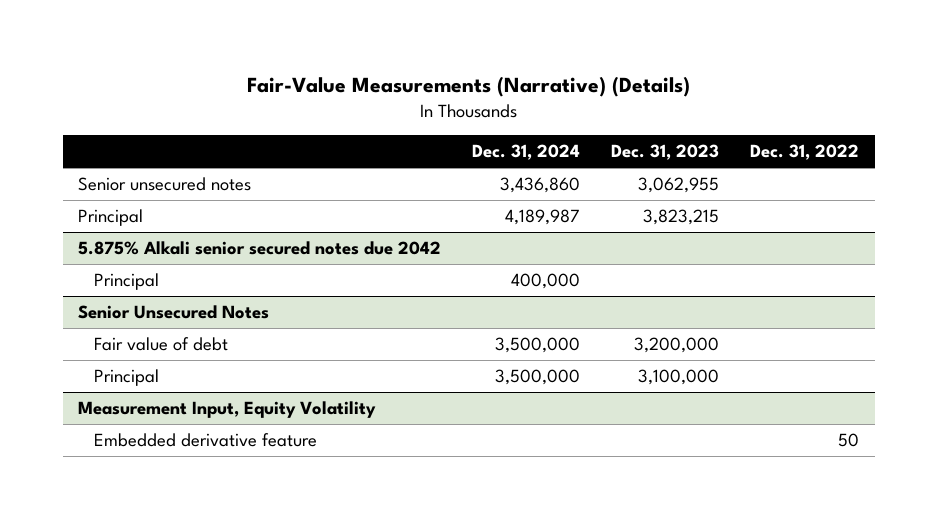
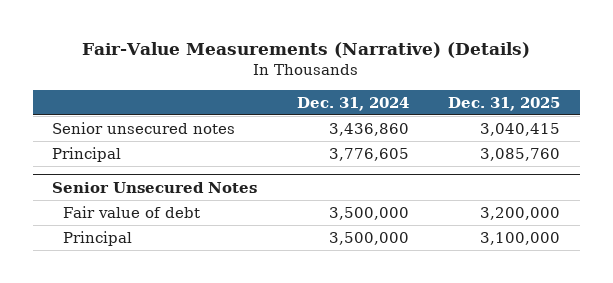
[611,144,720,161] Dec. 31, 2023 -> none
[750,144,860,161] Dec. 31, 2022 -> none
none -> [448,96,561,111] Dec. 31, 2025
[78,241,442,256] 5.875% Alkali senior secured notes due 2042 -> none
[94,273,160,291] Principal -> none
[505,209,581,226] 4,189,987 -> [328,147,409,161] 3,776,605
[78,401,377,419] Measurement Input, Equity Volatility -> none
[94,433,318,448] Embedded derivative feature -> none

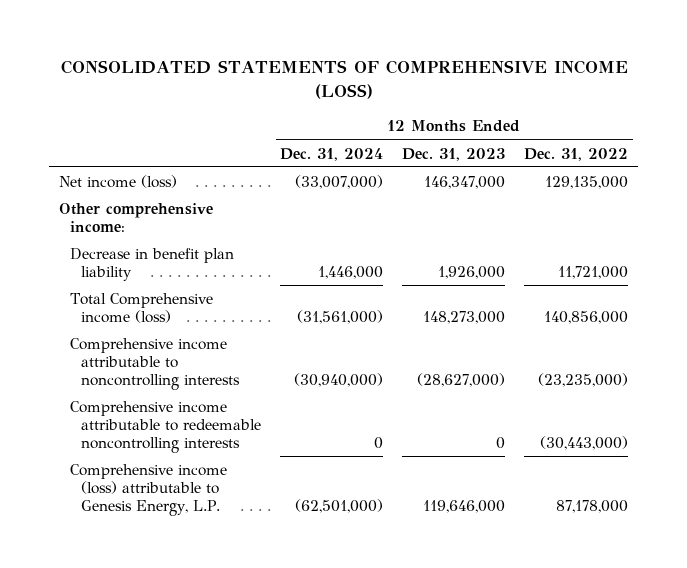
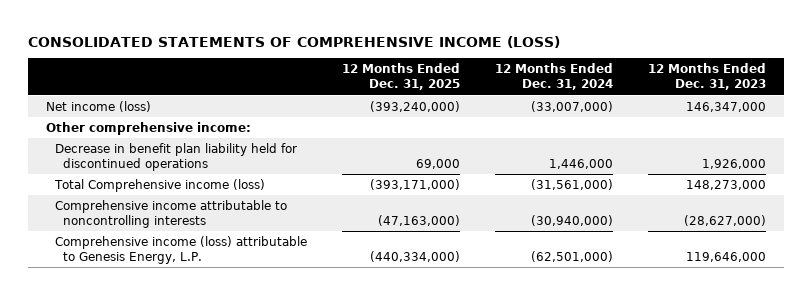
[524,147,629,161] Dec. 31, 2022 -> none
none -> [341,63,460,91] 12 Months Ended Dec. 31, 2025
[70,247,235,281] Decrease in benefit plan liability -> [54,142,297,171] Decrease in benefit plan liability held for discontinued operations
[70,400,262,454] Comprehensive income attributable to redeemable noncontrolling interests -> none

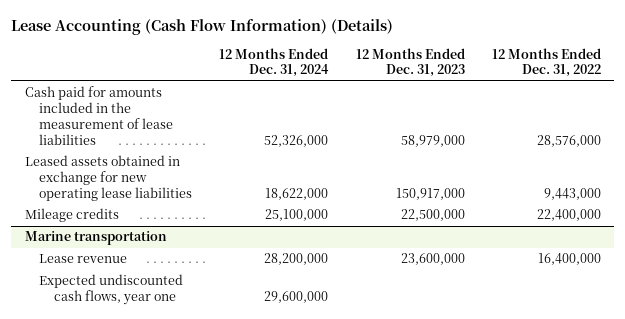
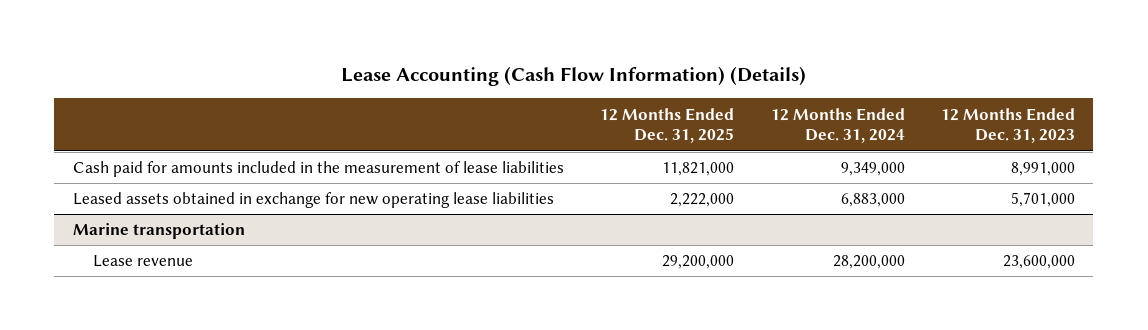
[491,47,601,78] 12 Months Ended Dec. 31, 2022 -> none
none -> [600,107,735,144] 12 Months Ended Dec. 31, 2025
[24,208,119,223] Mileage credits -> none
[264,135,329,148] 52,326,000 -> [840,162,905,177] 9,349,000
[400,135,465,148] 58,979,000 -> [1010,162,1075,177] 8,991,000
[265,188,329,201] 18,622,000 -> [840,193,905,208] 6,883,000
[395,188,465,201] 150,917,000 -> [1010,192,1075,208] 5,701,000
[39,274,184,306] Expected undiscounted cash flows, year one -> none

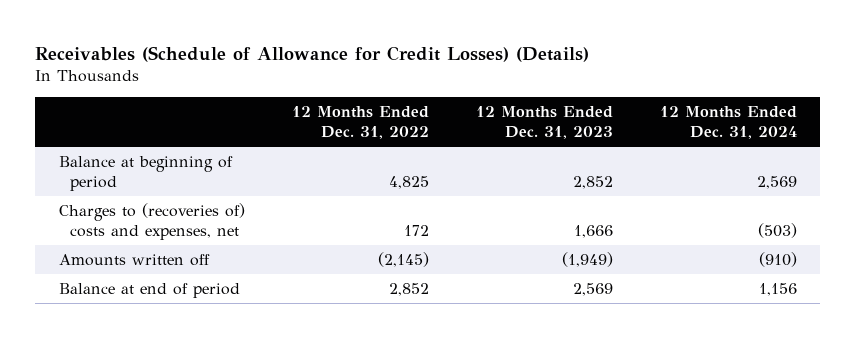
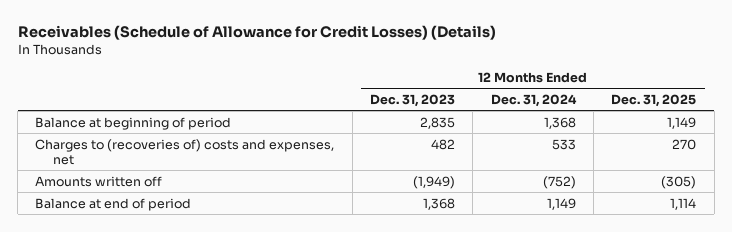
[291,106,429,140] 12 Months Ended Dec. 31, 2022 -> none
none -> [611,94,697,108] Dec. 31, 2025
[572,175,613,189] 2,852 -> [420,116,456,129] 2,835
[756,175,797,189] 2,569 -> [543,116,576,129] 1,368
[573,224,613,238] 1,666 -> [431,138,456,150] 482
[757,222,797,238] (503) -> [551,138,576,150] 533
[758,251,797,267] (910) -> [542,175,576,189] (752)
[572,282,613,296] 2,569 -> [423,197,456,210] 1,368
[758,282,797,296] 1,156 -> [546,197,576,210] 1,149

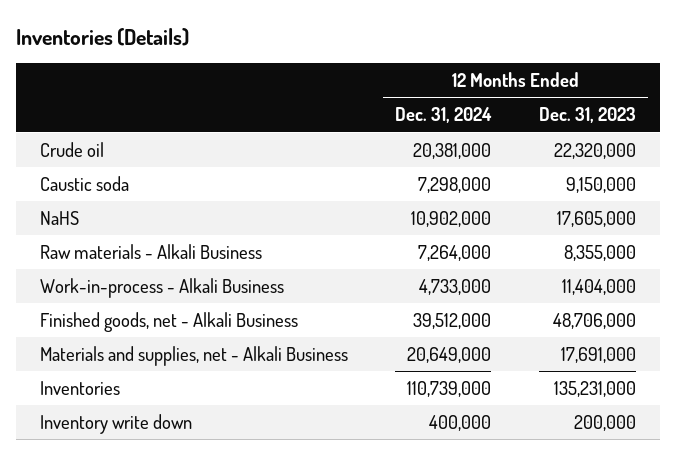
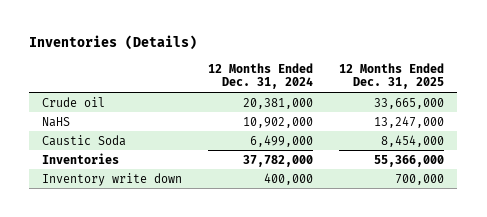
[538,107,636,124] Dec. 31, 2023 -> none
none -> [339,62,445,90] 12 Months Ended Dec. 31, 2025
[39,175,129,191] Caustic soda -> none
[39,243,262,259] Raw materials - Alkali Business -> none
[39,277,284,298] Work-in-process - Alkali Business -> none
[39,311,298,332] Finished goods, net - Alkali Business -> none
[39,345,348,366] Materials and supplies, net - Alkali Business -> none
none -> [42,134,127,146] Caustic Soda
[407,380,492,397] 110,739,000 -> [243,154,314,167] 37,782,000

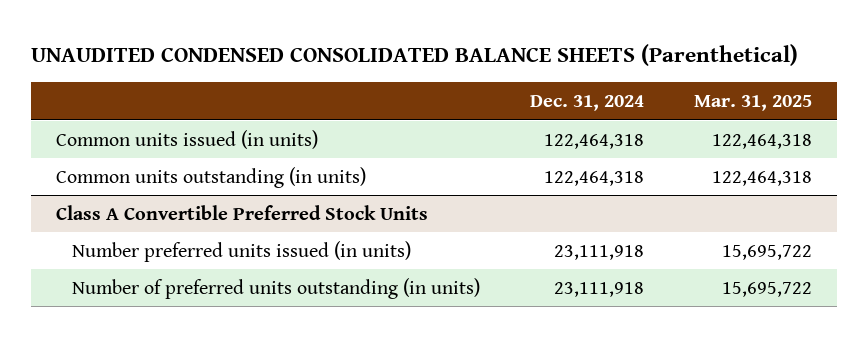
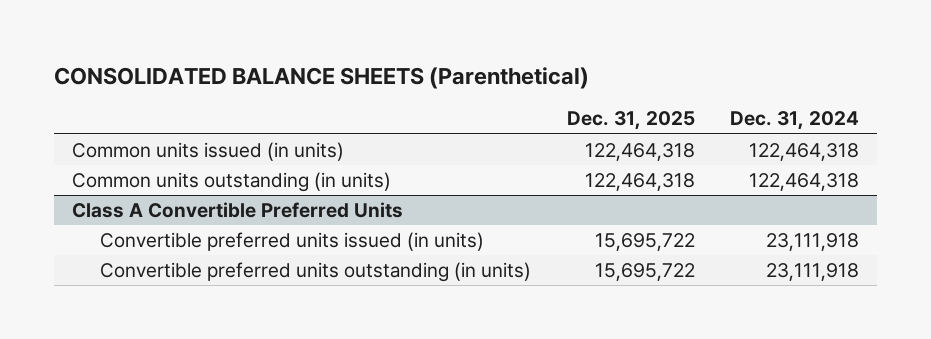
[30,43,798,66] UNAUDITED CONDENSED CONSOLIDATED BALANCE SHEETS (Parenthetical) -> [53,67,589,90] CONSOLIDATED BALANCE SHEETS (Parenthetical)
[693,95,812,112] Mar. 31, 2025 -> none
none -> [566,111,695,131] Dec. 31, 2025
[55,204,428,220] Class A Convertible Preferred Stock Units -> [71,202,403,219] Class A Convertible Preferred Units
[72,240,412,262] Number preferred units issued (in units) -> [100,232,485,252] Convertible preferred units issued (in units)
[72,277,481,299] Number of preferred units outstanding (in units) -> [100,262,532,283] Convertible preferred units outstanding (in units)

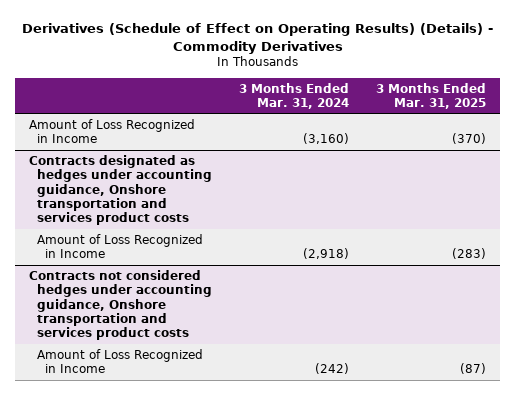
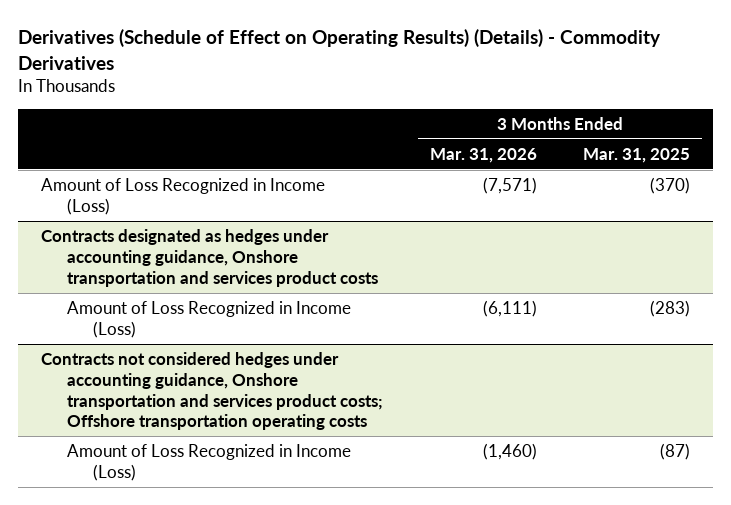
[239,82,350,109] 3 Months Ended Mar. 31, 2024 -> none
none -> [429,147,537,163] Mar. 31, 2026
[28,118,195,144] Amount of Loss Recognized in Income -> [41,178,326,215] Amount of Loss Recognized in Income (Loss)
[36,233,203,259] Amount of Loss Recognized in Income -> [67,301,352,338] Amount of Loss Recognized in Income (Loss)
[28,269,212,341] Contracts not considered hedges under accounting guidance, Onshore transportation and services product costs -> [41,352,384,431] Contracts not considered hedges under accounting guidance, Onshore transportation and services product costs; Offshore transportation operating costs
[36,348,203,374] Amount of Loss Recognized in Income -> [67,444,352,481] Amount of Loss Recognized in Income (Loss)

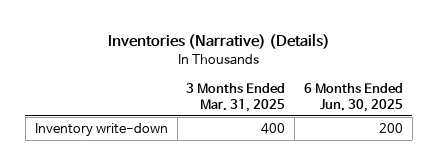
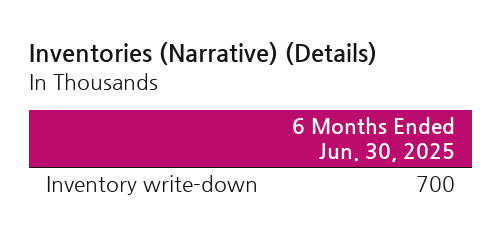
[186,83,286,112] 3 Months Ended Mar. 31, 2025 -> none
[378,123,403,134] 200 -> [415,176,455,193] 700

